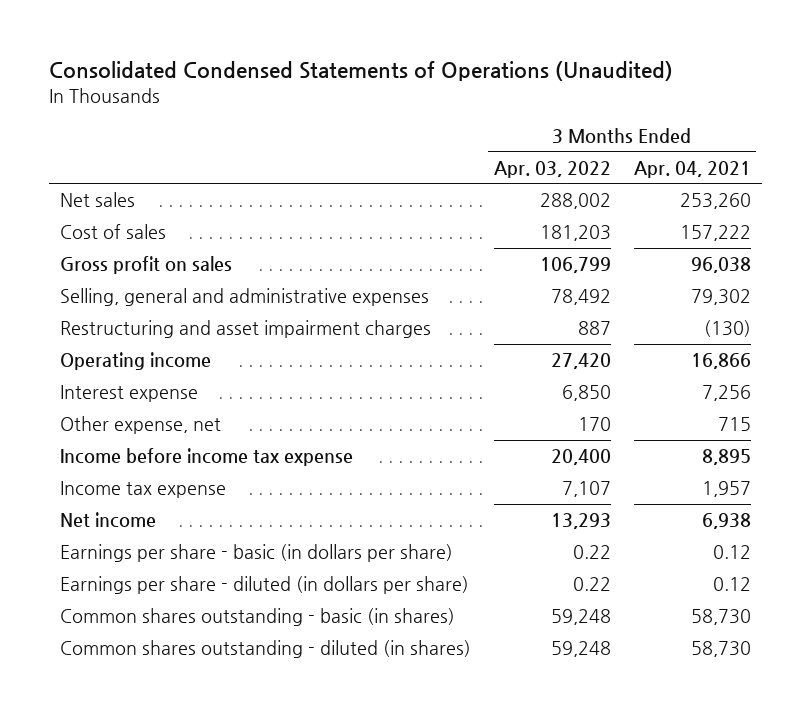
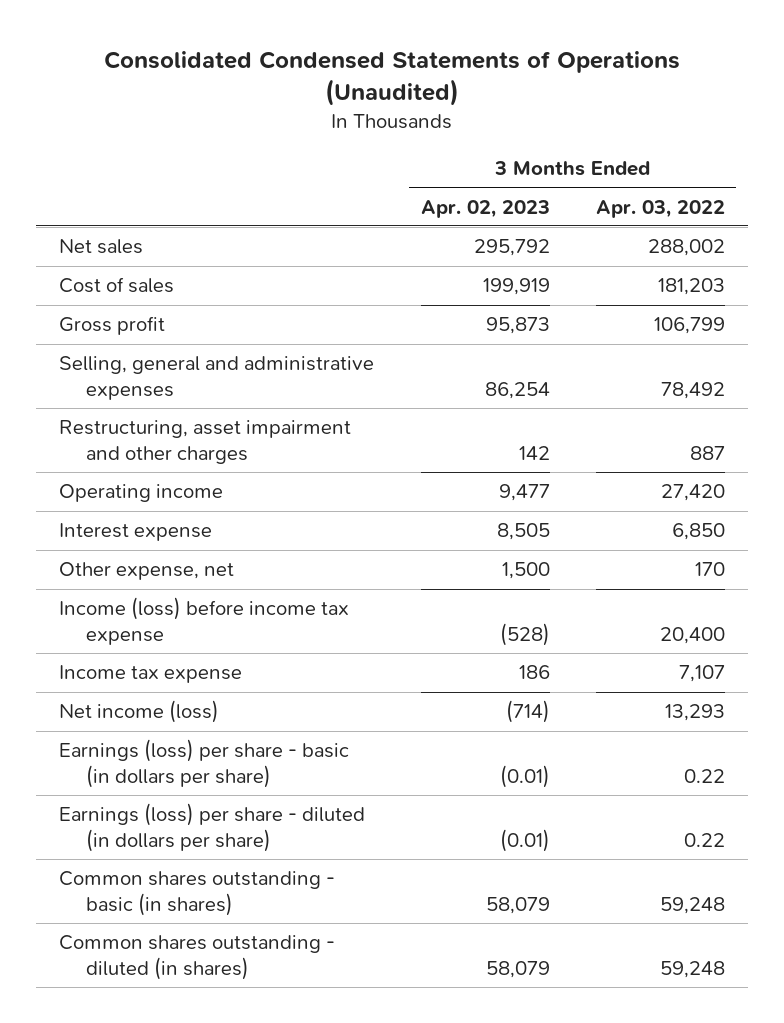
[633,160,751,178] Apr. 04, 2021 -> none
none -> [420,199,550,218] Apr. 02, 2023
[60,256,233,275] Gross profit on sales -> [59,316,166,336] Gross profit
[60,320,432,339] Restructuring and asset impairment charges -> [59,420,352,464] Restructuring, asset impairment and other charges
[60,448,354,467] Income before income tax expense -> [59,597,350,645] Income (loss) before income tax expense
[60,512,157,529] Net income -> [59,700,220,724] Net income (loss)
[60,544,454,563] Earnings per share - basic (in dollars per share) -> [59,739,350,788] Earnings (loss) per share - basic (in dollars per share)
[60,576,470,595] Earnings per share - diluted (in dollars per share) -> [59,803,366,852] Earnings (loss) per share - diluted (in dollars per share)

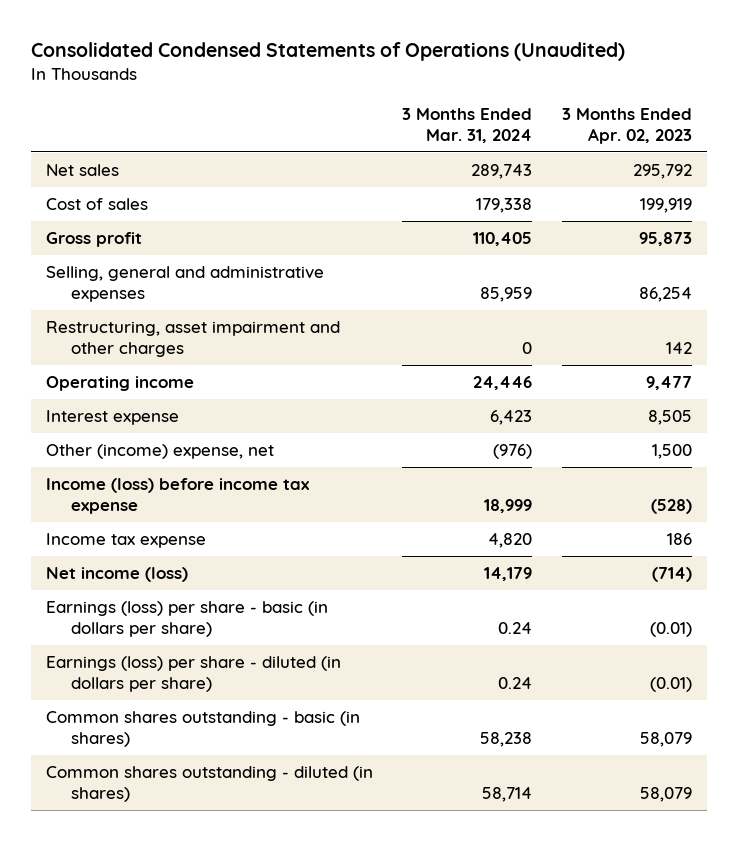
[595,199,725,218] Apr. 03, 2022 -> none
none -> [402,108,533,144] 3 Months Ended Mar. 31, 2024
[59,562,235,581] Other expense, net -> [45,443,274,459] Other (income) expense, net

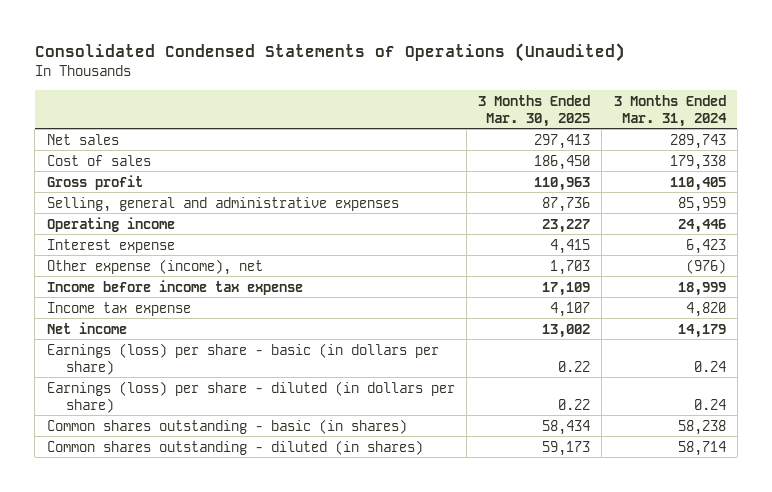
[561,108,692,145] 3 Months Ended Apr. 02, 2023 -> none
none -> [478,94,591,127] 3 Months Ended Mar. 30, 2025
[45,320,340,357] Restructuring, asset impairment and other charges -> none
[45,443,274,459] Other (income) expense, net -> [46,258,263,275] Other expense (income), net
[45,477,310,514] Income (loss) before income tax expense -> [46,279,303,295] Income before income tax expense
[45,566,188,582] Net income (loss) -> [46,321,127,334] Net income

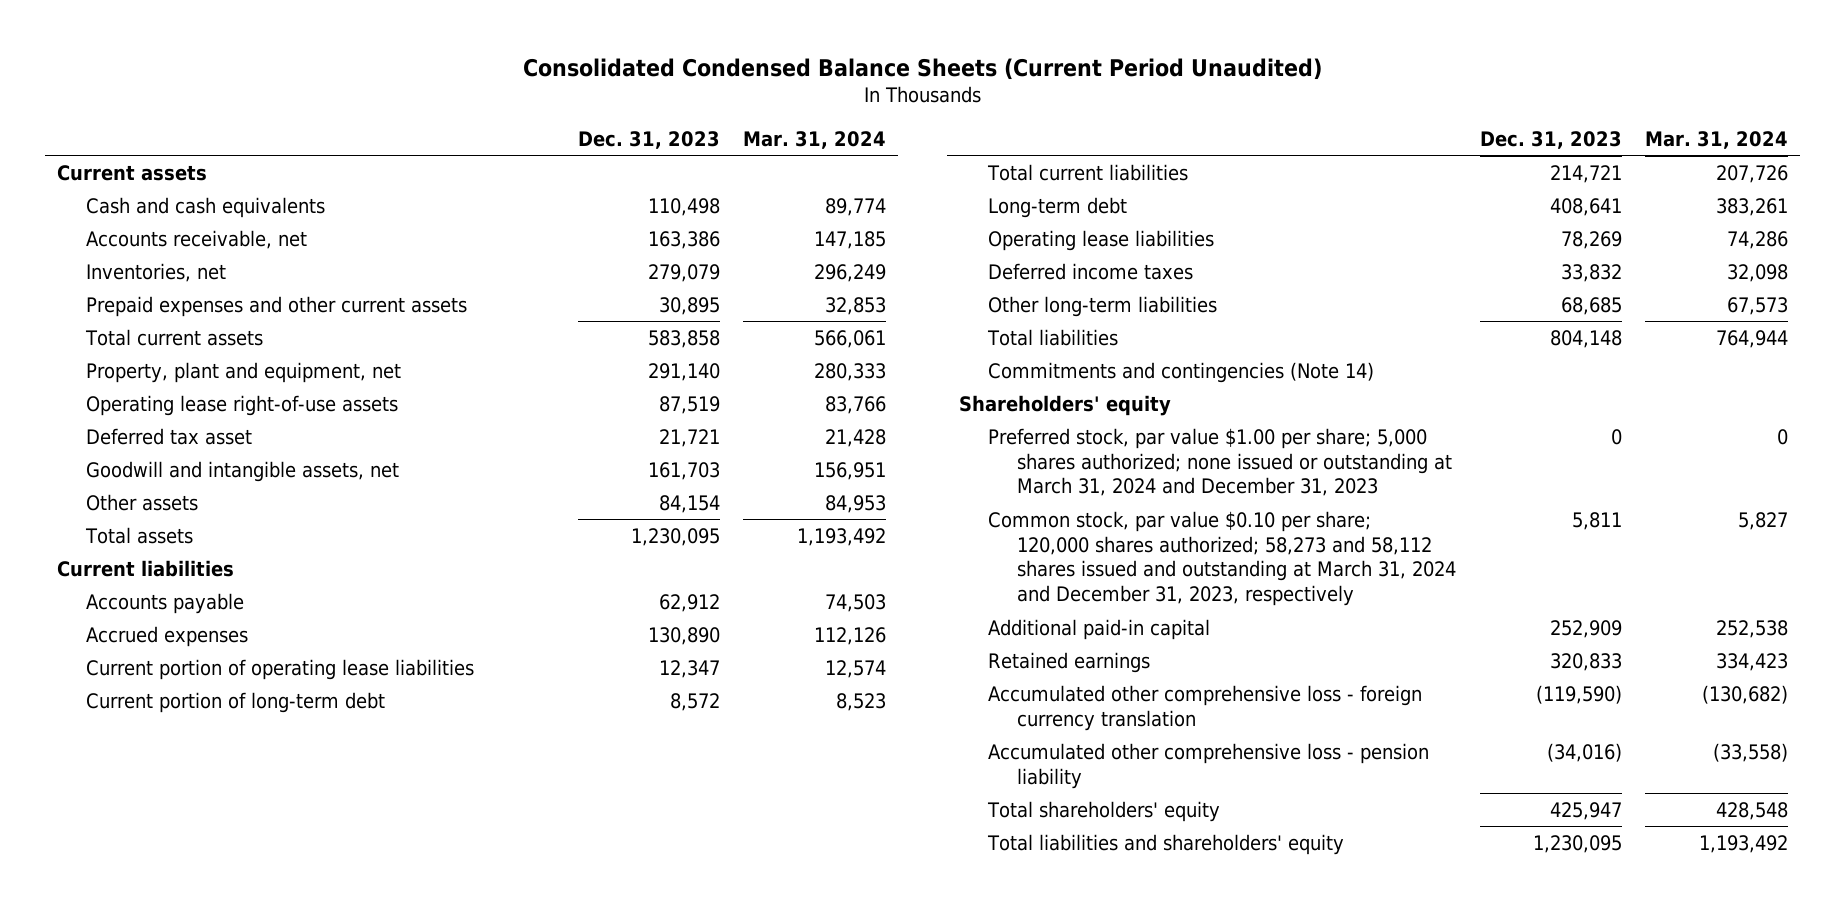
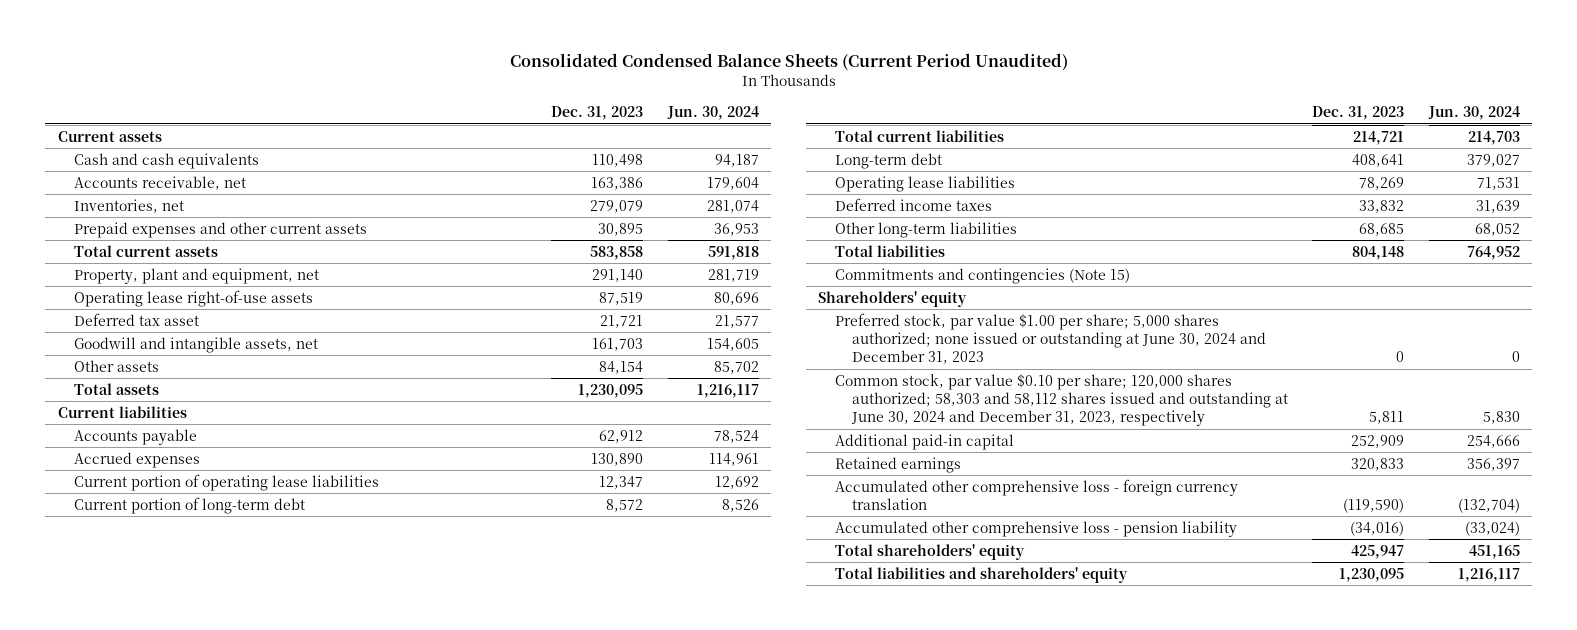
[743,130,887,149] Mar. 31, 2024 -> none
none -> [666,106,759,121] Jun. 30, 2024
[988,361,1375,383] Commitments and contingencies (Note 14) -> [835,267,1131,284] Commitments and contingencies (Note 15)
[988,427,1452,497] Preferred stock, par value $1.00 per share; 5,000 shares authorized; none issued or outstanding at March 31, 2024 and December 31, 2023 -> [835,312,1266,365] Preferred stock, par value $1.00 per share; 5,000 shares authorized; none issued or outstanding at June 30, 2024 and December 31, 2023
[988,510,1456,607] Common stock, par value $0.10 per share; 120,000 shares authorized; 58,273 and 58,112 shares issued and outstanding at March 31, 2024 and December 31, 2023, respectively -> [835,373,1288,427] Common stock, par value $0.10 per share; 120,000 shares authorized; 58,303 and 58,112 shares issued and outstanding at June 30, 2024 and December 31, 2023, respectively

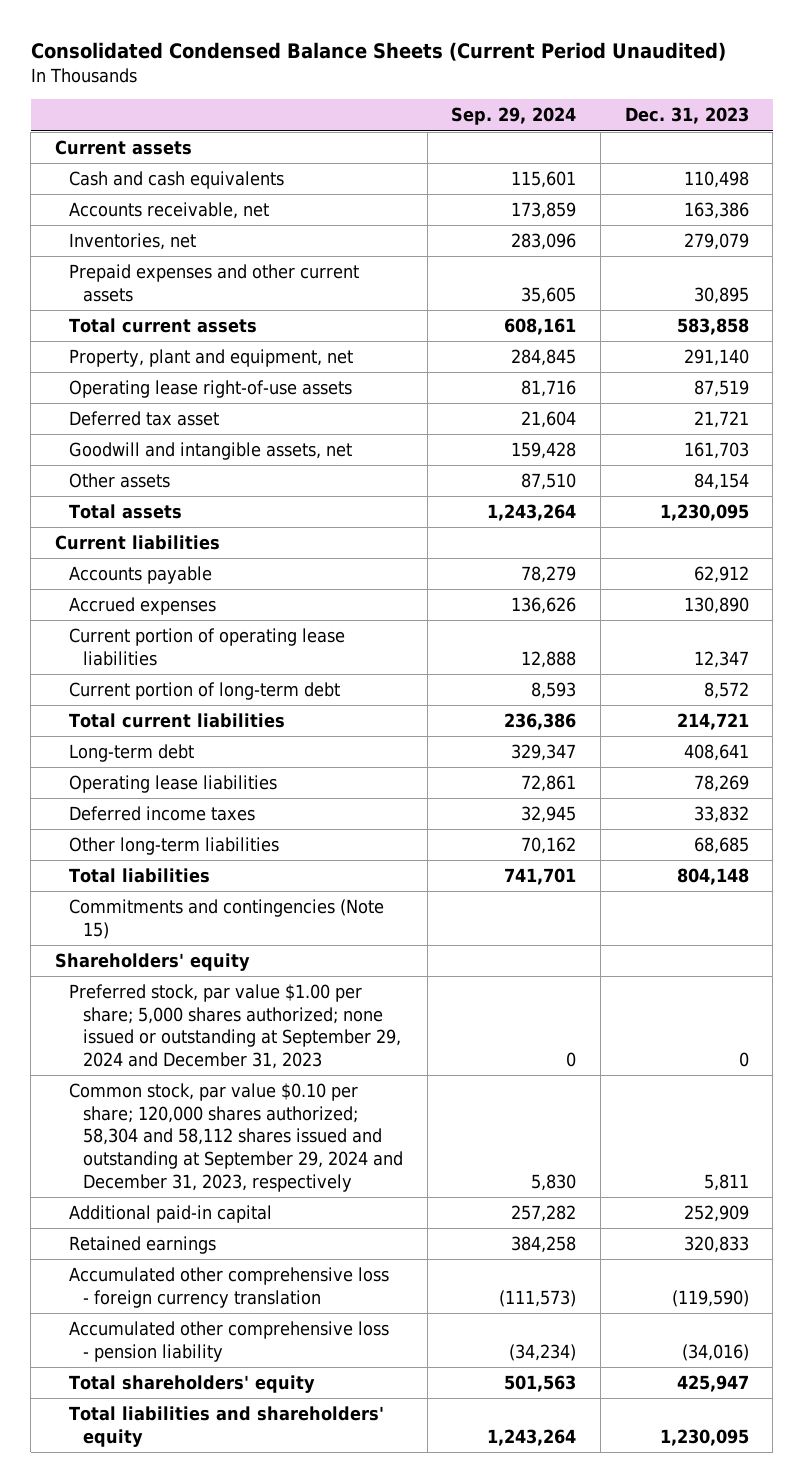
[666,106,759,121] Jun. 30, 2024 -> none
none -> [451,107,577,126] Sep. 29, 2024
[835,312,1266,365] Preferred stock, par value $1.00 per share; 5,000 shares authorized; none issued or outstanding at June 30, 2024 and December 31, 2023 -> [68,984,402,1069] Preferred stock, par value $1.00 per share; 5,000 shares authorized; none issued or outstanding at September 29, 2024 and December 31, 2023
[835,373,1288,427] Common stock, par value $0.10 per share; 120,000 shares authorized; 58,303 and 58,112 shares issued and outstanding at June 30, 2024 and December 31, 2023, respectively -> [68,1083,404,1192] Common stock, par value $0.10 per share; 120,000 shares authorized; 58,304 and 58,112 shares issued and outstanding at September 29, 2024 and December 31, 2023, respectively

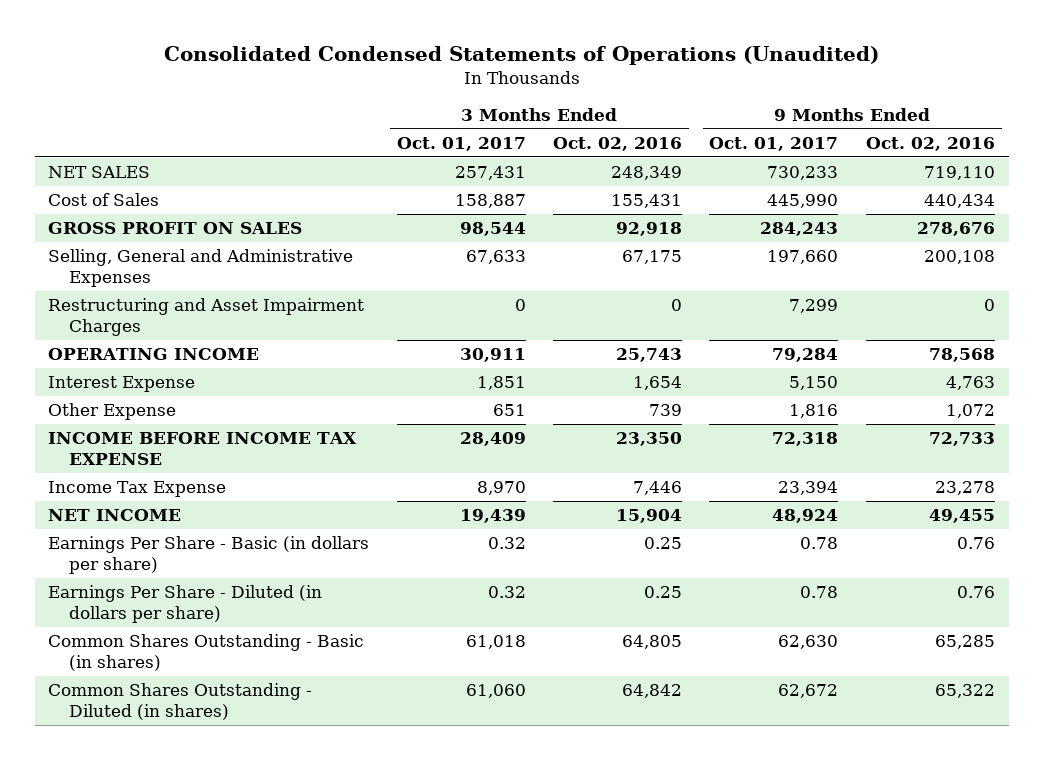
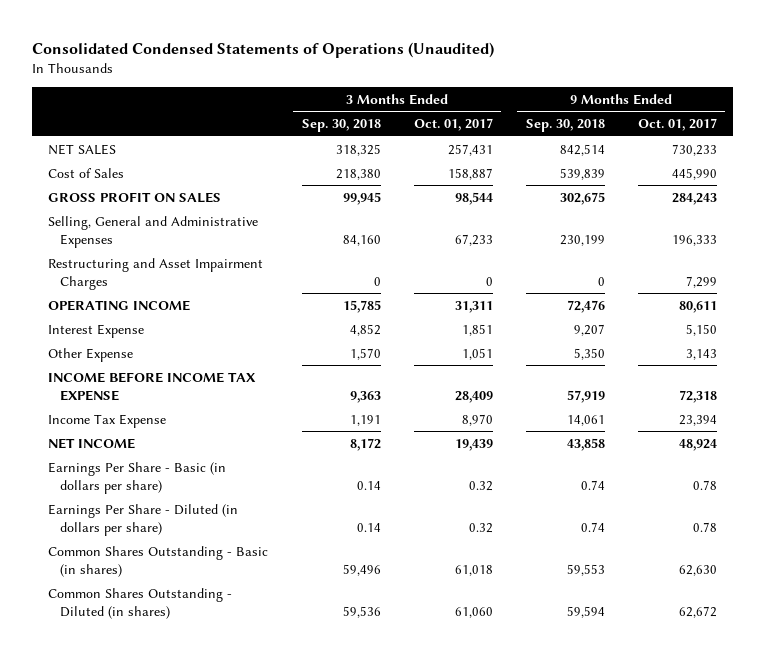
[553,137,683,152] Oct. 02, 2016 -> none
[865,137,995,152] Oct. 02, 2016 -> none
none -> [301,119,381,133] Sep. 30, 2018
none -> [525,119,605,133] Sep. 30, 2018
[465,250,526,265] 67,633 -> [454,233,493,246] 67,233
[767,250,839,265] 197,660 -> [671,234,717,246] 196,333
[459,348,526,363] 30,911 -> [454,300,493,313] 31,311
[772,348,839,363] 79,284 -> [678,300,717,313] 80,611
[492,404,526,417] 651 -> [461,347,493,360] 1,051
[789,404,839,419] 1,816 -> [685,348,717,360] 3,143

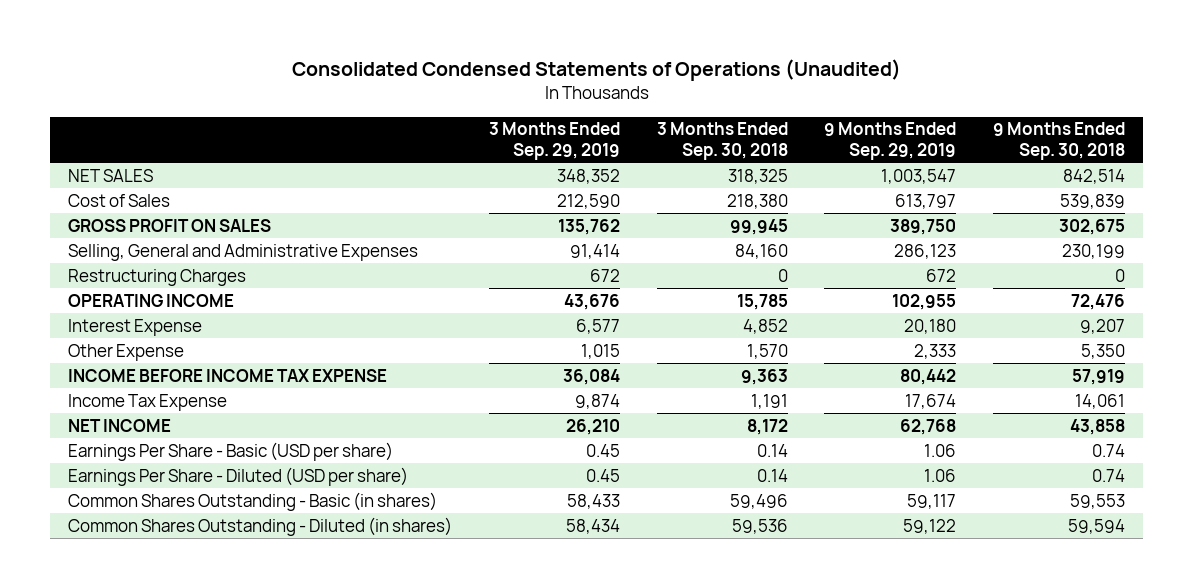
[413,118,493,132] Oct. 01, 2017 -> none
[637,118,717,132] Oct. 01, 2017 -> none
none -> [488,122,620,160] 3 Months Ended Sep. 29, 2019
none -> [824,122,957,160] 9 Months Ended Sep. 29, 2019
[48,257,264,290] Restructuring and Asset Impairment Charges -> none
none -> [67,268,246,286] Restructuring Charges
[48,461,227,494] Earnings Per Share - Basic (in dollars per share) -> [67,441,393,461] Earnings Per Share - Basic (USD per share)
[48,503,239,536] Earnings Per Share - Diluted (in dollars per share) -> [67,466,408,486] Earnings Per Share - Diluted (USD per share)

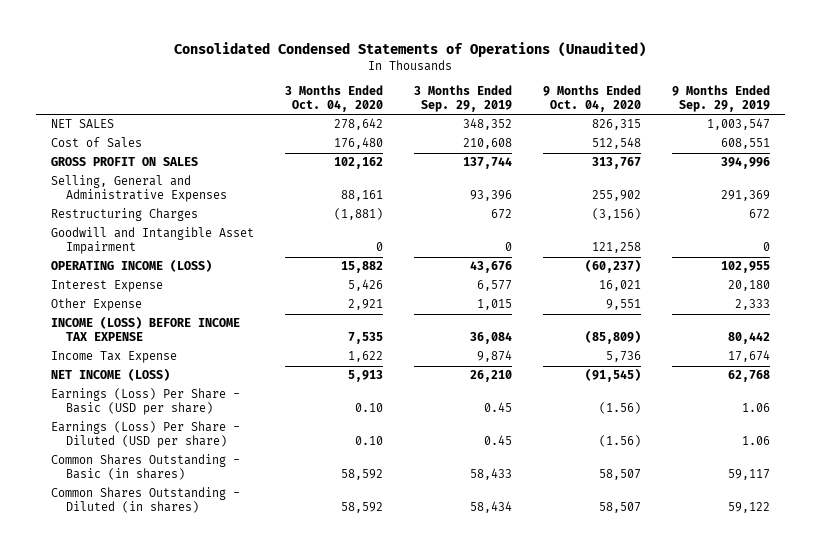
[656,122,788,160] 3 Months Ended Sep. 30, 2018 -> none
[993,122,1126,160] 9 Months Ended Sep. 30, 2018 -> none
none -> [284,84,383,112] 3 Months Ended Oct. 04, 2020
none -> [542,84,641,112] 9 Months Ended Oct. 04, 2020
[556,193,620,209] 212,590 -> [462,138,512,150] 210,608
[895,193,957,209] 613,797 -> [720,138,770,150] 608,551
[557,218,620,235] 135,762 -> [462,157,512,170] 137,744
[890,218,957,235] 389,750 -> [720,157,770,170] 394,996
[569,243,620,259] 91,414 -> [469,190,512,202] 93,396
[894,243,957,259] 286,123 -> [720,190,770,202] 291,369
none -> [51,227,255,255] Goodwill and Intangible Asset Impairment
[67,293,234,307] OPERATING INCOME -> [51,259,213,273] OPERATING INCOME (LOSS)
[67,368,387,382] INCOME BEFORE INCOME TAX EXPENSE -> [51,316,241,342] INCOME (LOSS) BEFORE INCOME TAX EXPENSE
[67,418,171,432] NET INCOME -> [51,368,171,382] NET INCOME (LOSS)
[67,441,393,461] Earnings Per Share - Basic (USD per share) -> [51,388,241,416] Earnings (Loss) Per Share - Basic (USD per share)
[67,466,408,486] Earnings Per Share - Diluted (USD per share) -> [51,421,241,449] Earnings (Loss) Per Share - Diluted (USD per share)

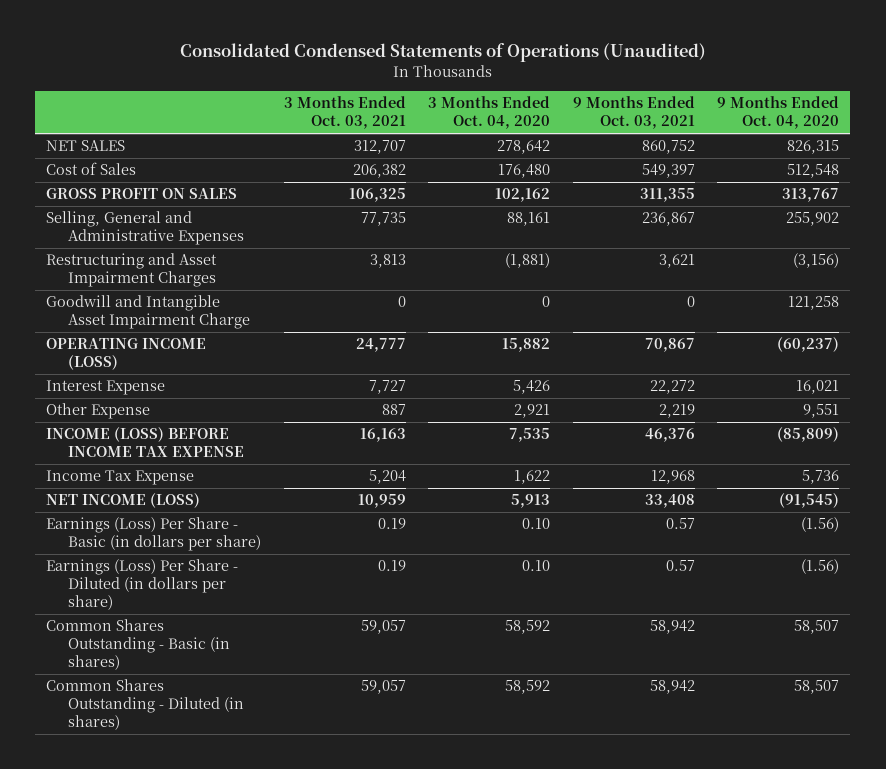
[413,84,512,112] 3 Months Ended Sep. 29, 2019 -> none
[671,84,770,112] 9 Months Ended Sep. 29, 2019 -> none
none -> [283,96,406,130] 3 Months Ended Oct. 03, 2021
none -> [572,96,695,130] 9 Months Ended Oct. 03, 2021
[51,208,199,222] Restructuring Charges -> [46,253,218,288] Restructuring and Asset Impairment Charges
[51,227,255,255] Goodwill and Intangible Asset Impairment -> [46,295,251,330] Goodwill and Intangible Asset Impairment Charge
[51,388,241,416] Earnings (Loss) Per Share - Basic (USD per share) -> [46,517,262,552] Earnings (Loss) Per Share - Basic (in dollars per share)
[51,421,241,449] Earnings (Loss) Per Share - Diluted (USD per share) -> [46,559,239,611] Earnings (Loss) Per Share - Diluted (in dollars per share)

